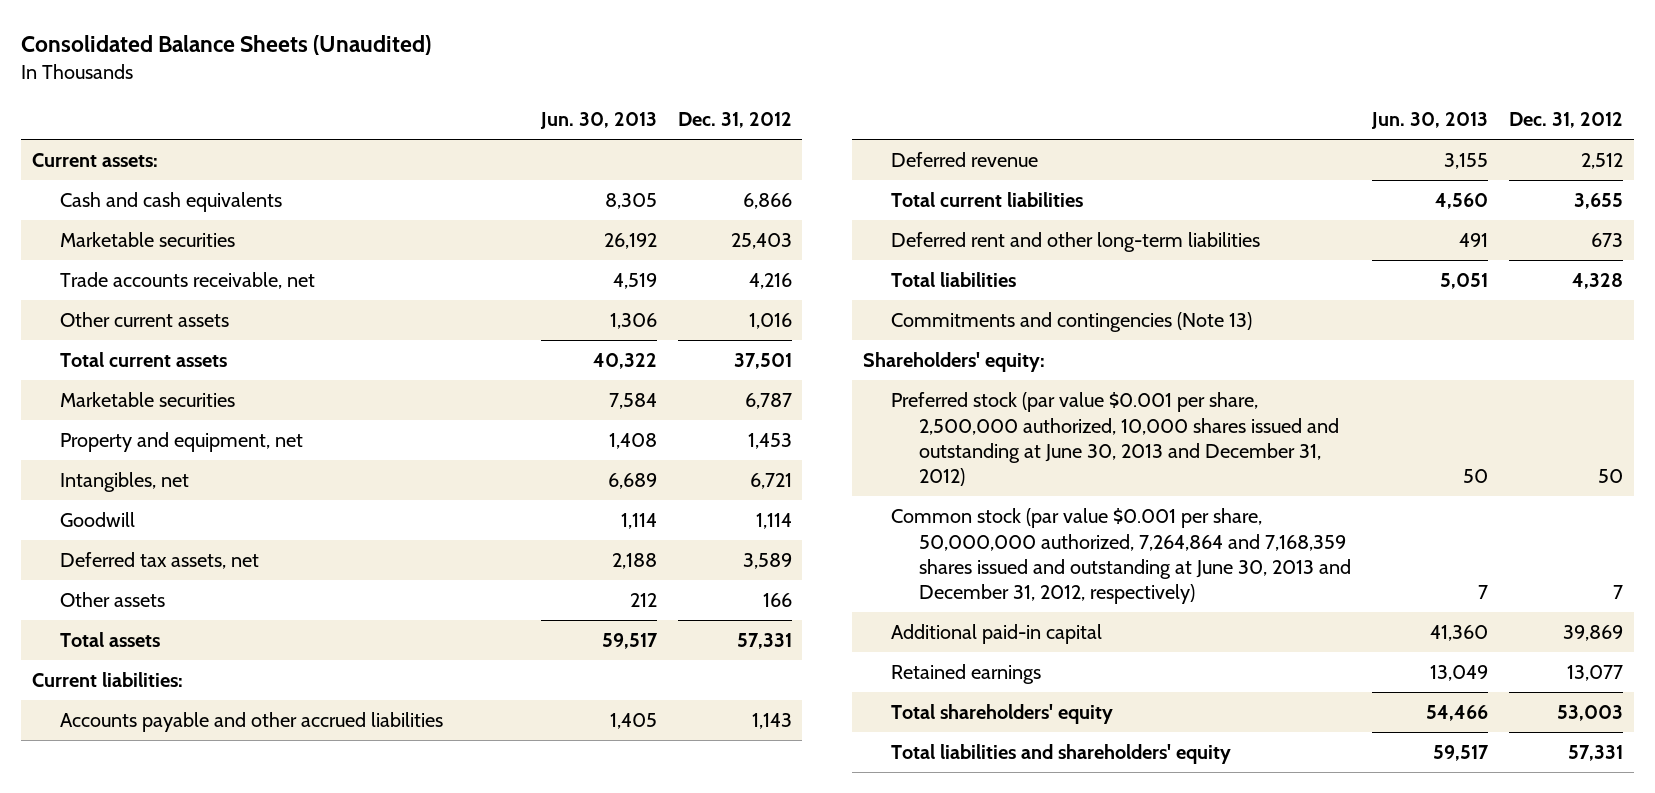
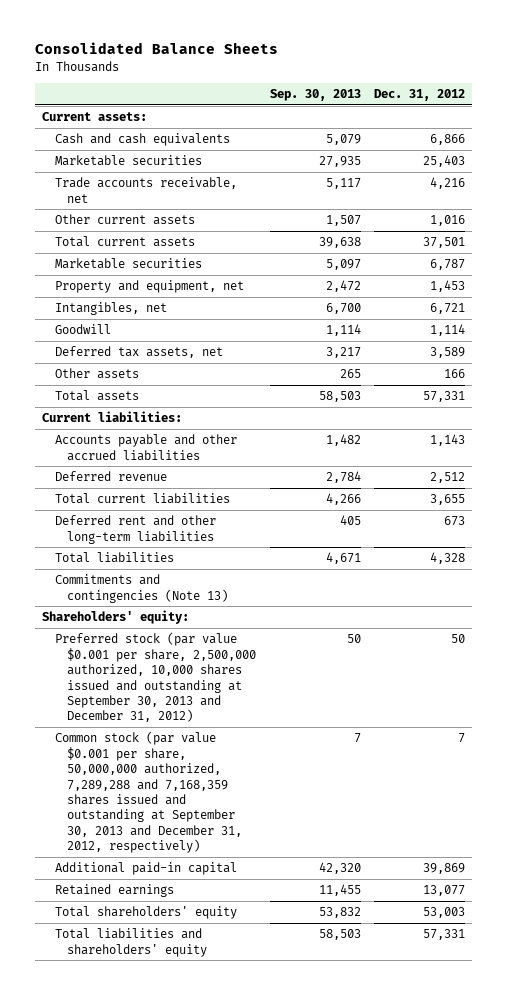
[21,35,432,56] Consolidated Balance Sheets (Unaudited) -> [35,42,279,55] Consolidated Balance Sheets
[539,112,657,130] Jun. 30, 2013 -> none
none -> [269,89,361,102] Sep. 30, 2013
[890,392,1339,487] Preferred stock (par value $0.001 per share, 2,500,000 authorized, 10,000 shares issued and outstanding at June 30, 2013 and December 31, 2012) -> [54,632,257,723] Preferred stock (par value $0.001 per share, 2,500,000 authorized, 10,000 shares issued and outstanding at September 30, 2013 and December 31, 2012)
[890,508,1351,605] Common stock (par value $0.001 per share, 50,000,000 authorized, 7,264,864 and 7,168,359 shares issued and outstanding at June 30, 2013 and December 31, 2012, respectively) -> [54,731,243,854] Common stock (par value $0.001 per share, 50,000,000 authorized, 7,289,288 and 7,168,359 shares issued and outstanding at September 30, 2013 and December 31, 2012, respectively)

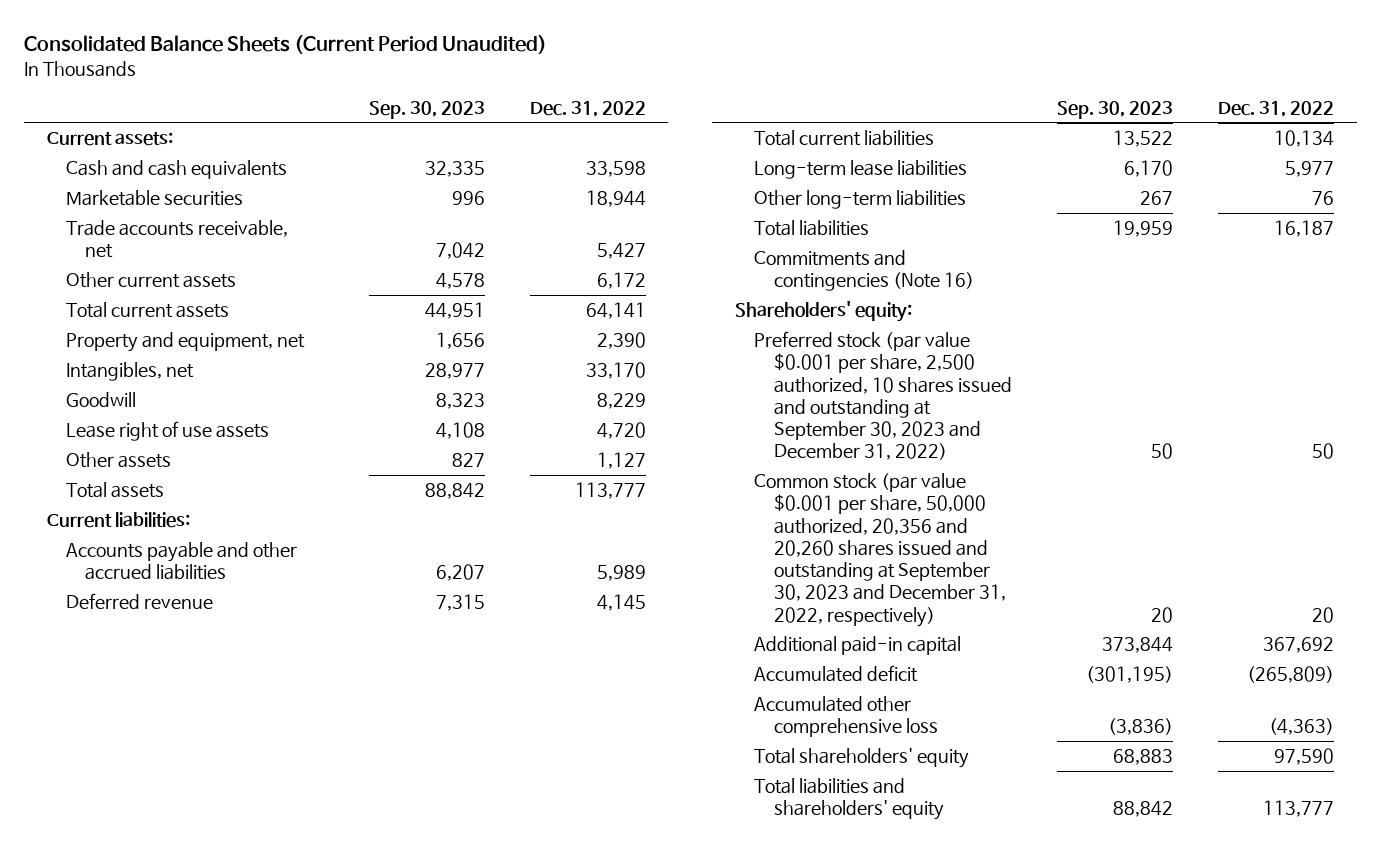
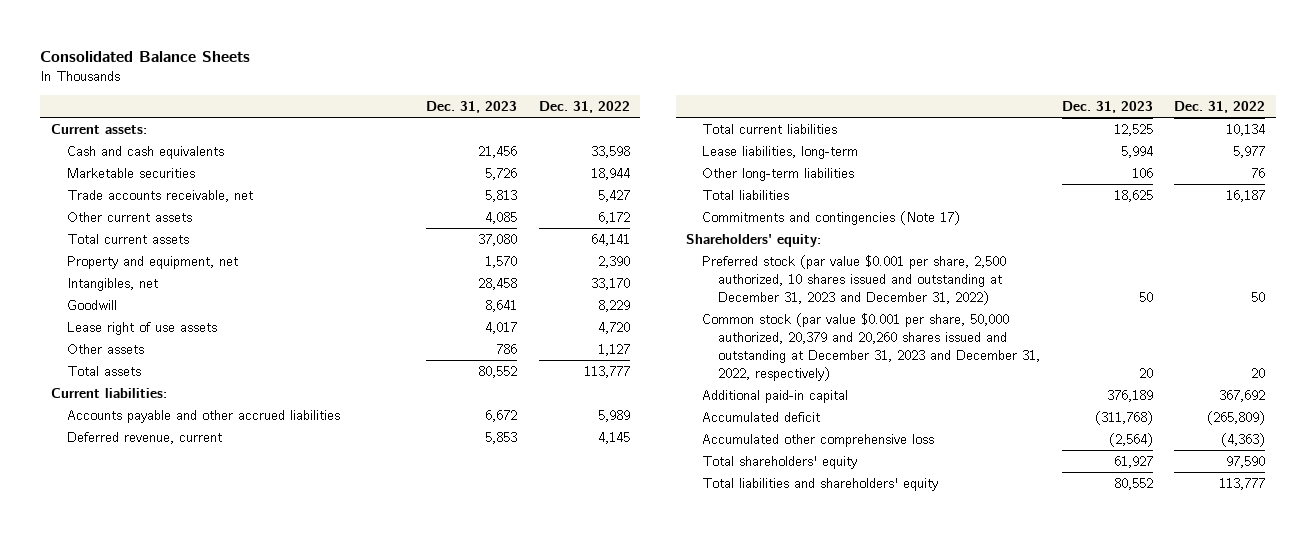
[24,35,548,55] Consolidated Balance Sheets (Current Period Unaudited) -> [40,51,251,63] Consolidated Balance Sheets
[368,100,485,119] Sep. 30, 2023 -> none
none -> [426,101,518,114] Dec. 31, 2023
[65,593,213,610] Deferred revenue -> [67,431,223,444] Deferred revenue, current
[754,160,968,180] Long-term lease liabilities -> [702,145,859,159] Lease liabilities, long-term
[754,250,974,292] Commitments and contingencies (Note 16) -> [702,210,961,225] Commitments and contingencies (Note 17)
[754,331,1012,461] Preferred stock (par value $0.001 per share, 2,500 authorized, 10 shares issued and outstanding at September 30, 2023 and December 31, 2022) -> [702,254,1007,305] Preferred stock (par value $0.001 per share, 2,500 authorized, 10 shares issued and outstanding at December 31, 2023 and December 31, 2022)
[754,473,1006,627] Common stock (par value $0.001 per share, 50,000 authorized, 20,356 and 20,260 shares issued and outstanding at September 30, 2023 and December 31, 2022, respectively) -> [702,312,1041,381] Common stock (par value $0.001 per share, 50,000 authorized, 20,379 and 20,260 shares issued and outstanding at December 31, 2023 and December 31, 2022, respectively)

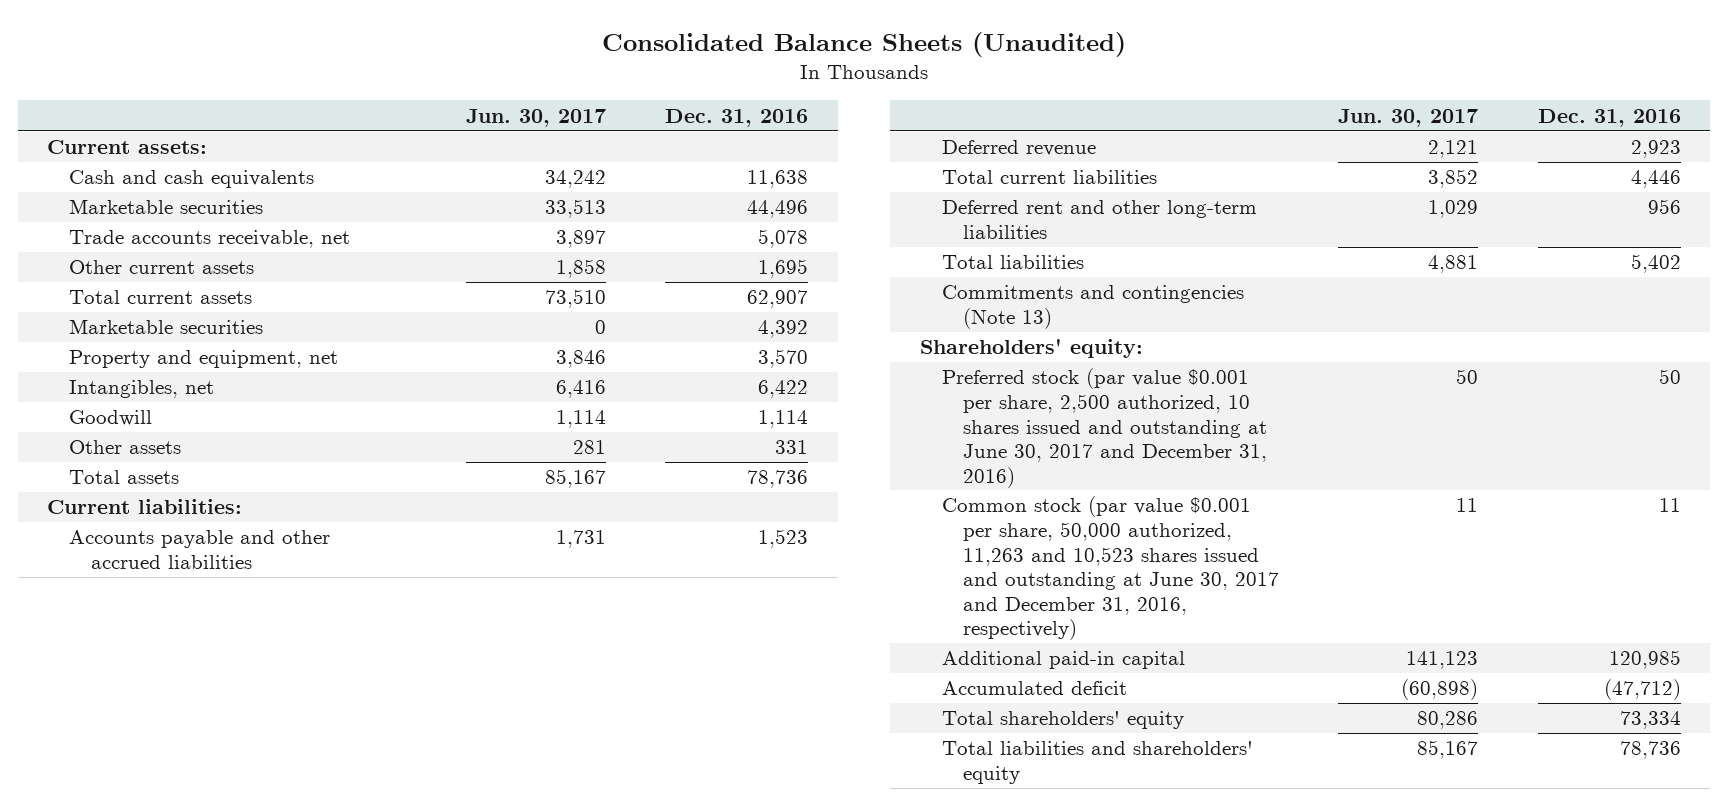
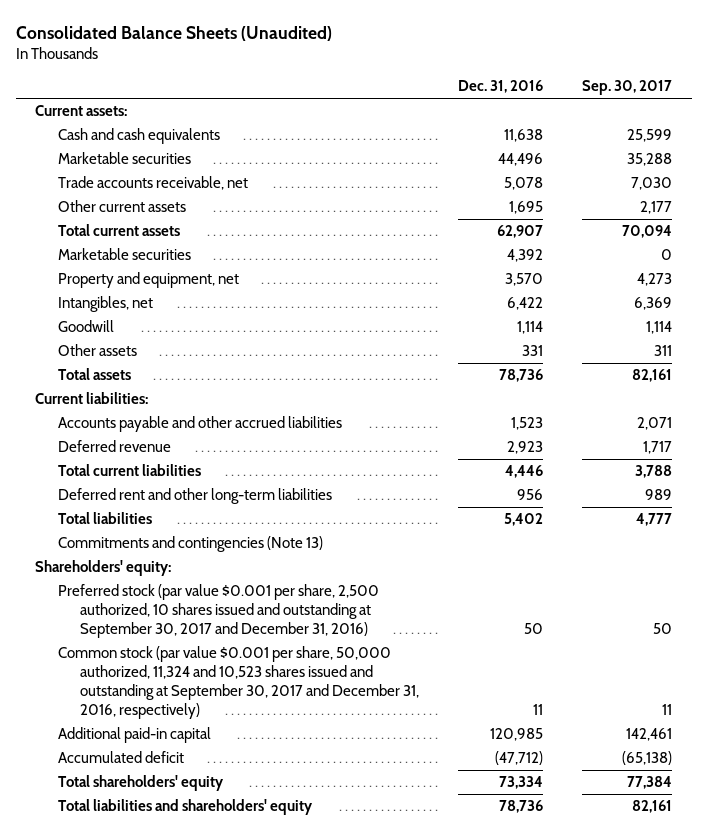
[465,108,606,127] Jun. 30, 2017 -> none
none -> [582,80,673,96] Sep. 30, 2017
[941,368,1268,488] Preferred stock (par value $0.001 per share, 2,500 authorized, 10 shares issued and outstanding at June 30, 2017 and December 31, 2016) -> [57,584,379,639] Preferred stock (par value $0.001 per share, 2,500 authorized, 10 shares issued and outstanding at September 30, 2017 and December 31, 2016)
[941,496,1280,641] Common stock (par value $0.001 per share, 50,000 authorized, 11,263 and 10,523 shares issued and outstanding at June 30, 2017 and December 31, 2016, respectively) -> [57,646,419,720] Common stock (par value $0.001 per share, 50,000 authorized, 11,324 and 10,523 shares issued and outstanding at September 30, 2017 and December 31, 2016, respectively)

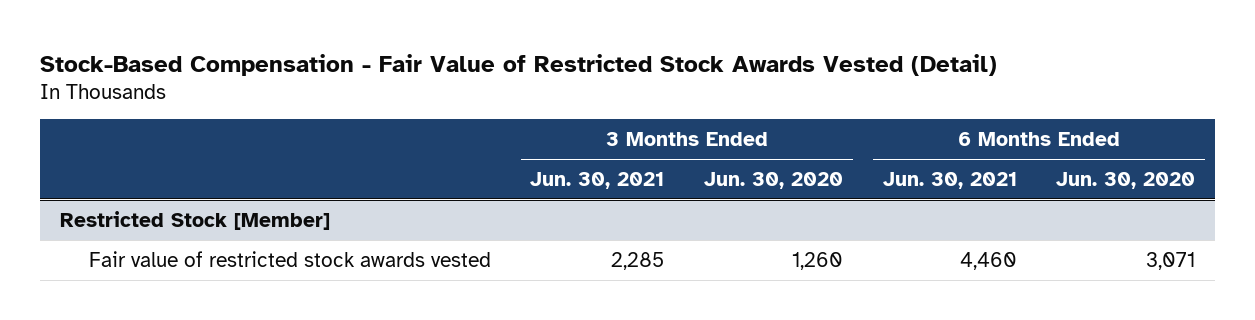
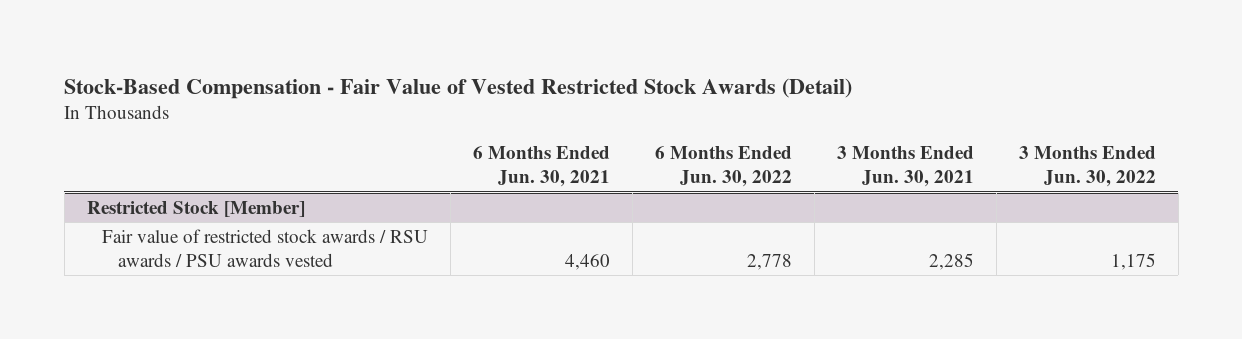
[40,53,998,76] Stock-Based Compensation - Fair Value of Restricted Stock Awards Vested (Detail) -> [64,77,853,99] Stock-Based Compensation - Fair Value of Vested Restricted Stock Awards (Detail)
[704,171,844,189] Jun. 30, 2020 -> none
[1056,171,1196,189] Jun. 30, 2020 -> none
none -> [654,146,792,188] 6 Months Ended Jun. 30, 2022
none -> [1018,146,1156,188] 3 Months Ended Jun. 30, 2022
[88,250,491,267] Fair value of restricted stock awards vested -> [102,228,429,268] Fair value of restricted stock awards / RSU awards / PSU awards vested

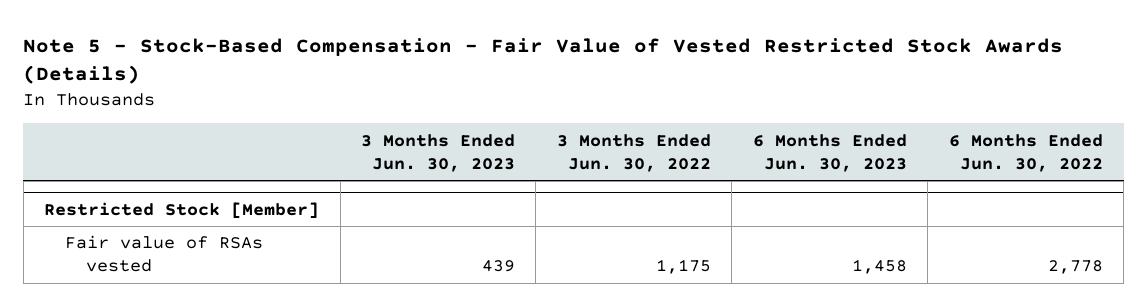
[64,77,853,99] Stock-Based Compensation - Fair Value of Vested Restricted Stock Awards (Detail) -> [23,37,1064,85] Note 5 - Stock-Based Compensation - Fair Value of Vested Restricted Stock Awards (Details)
[473,146,611,188] 6 Months Ended Jun. 30, 2021 -> none
[836,146,974,188] 3 Months Ended Jun. 30, 2021 -> none
none -> [360,133,515,172] 3 Months Ended Jun. 30, 2023
none -> [752,133,907,172] 6 Months Ended Jun. 30, 2023
[102,228,429,268] Fair value of restricted stock awards / RSU awards / PSU awards vested -> [64,235,263,273] Fair value of RSAs vested

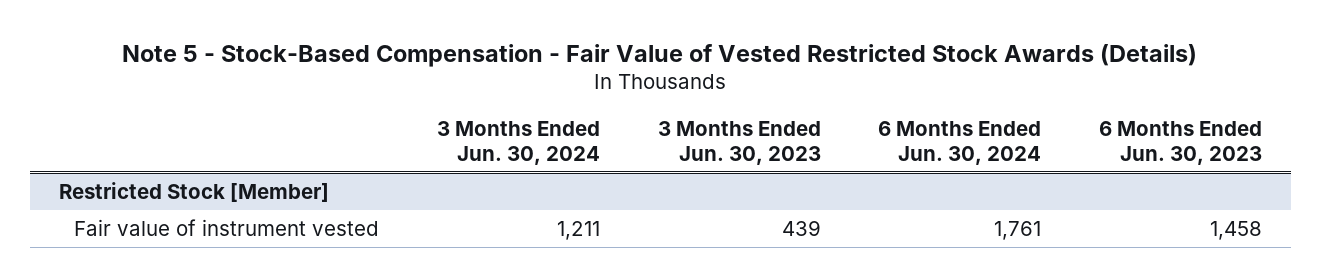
[556,133,711,172] 3 Months Ended Jun. 30, 2022 -> none
[948,133,1103,172] 6 Months Ended Jun. 30, 2022 -> none
none -> [436,120,600,165] 3 Months Ended Jun. 30, 2024
none -> [878,120,1042,165] 6 Months Ended Jun. 30, 2024
[64,235,263,273] Fair value of RSAs vested -> [74,219,380,237] Fair value of instrument vested

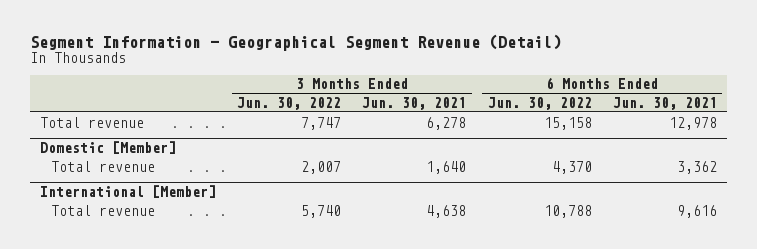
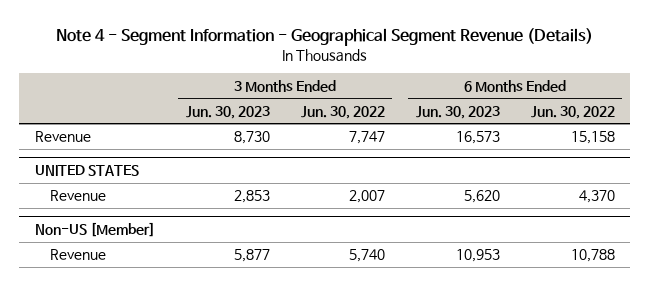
[29,33,561,51] Segment Information - Geographical Segment Revenue (Detail) -> [55,27,593,46] Note 4 - Segment Information - Geographical Segment Revenue (Details)
[362,96,467,110] Jun. 30, 2021 -> none
[612,96,717,110] Jun. 30, 2021 -> none
none -> [185,105,270,119] Jun. 30, 2023
none -> [415,105,500,119] Jun. 30, 2023
[40,116,145,128] Total revenue -> [34,131,91,143] Revenue
[40,140,177,154] Domestic [Member] -> [34,165,139,177] UNITED STATES
[50,160,155,172] Total revenue -> [50,190,107,202] Revenue
[40,184,217,198] International [Member] -> [34,222,155,238] Non-US [Member]
[50,204,155,216] Total revenue -> [50,249,107,261] Revenue

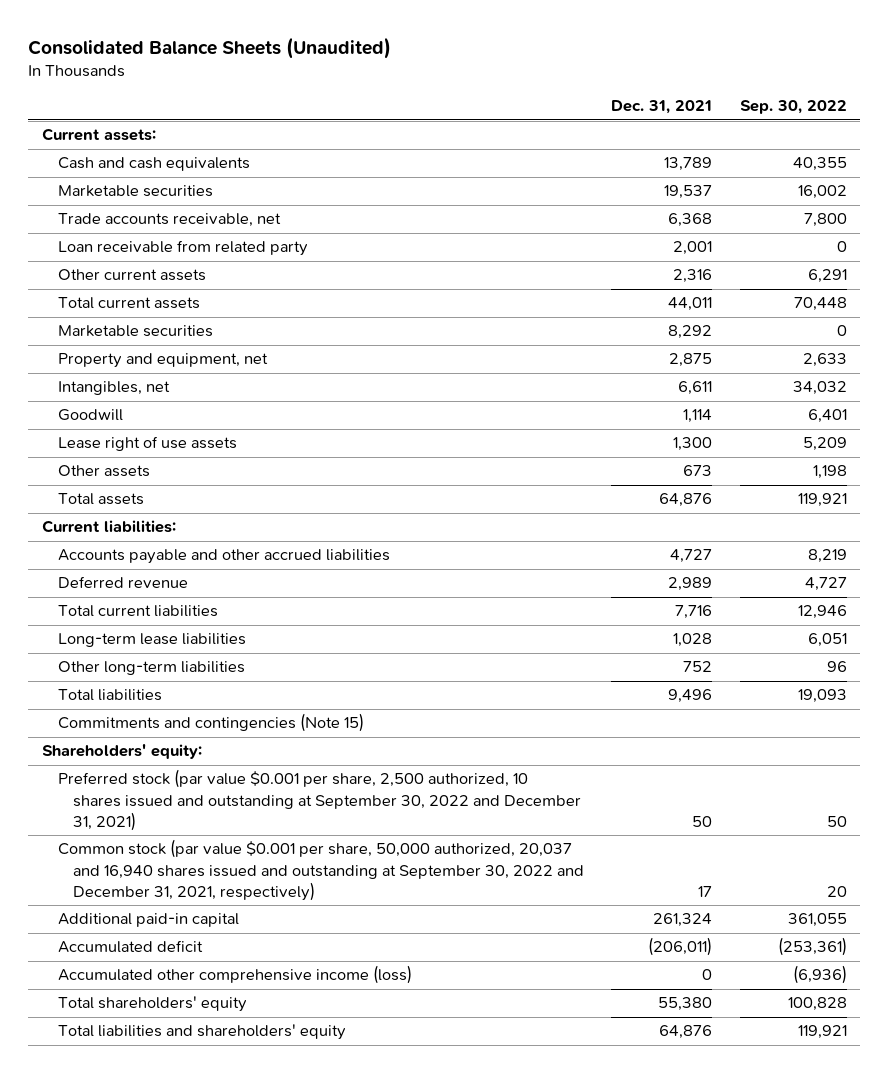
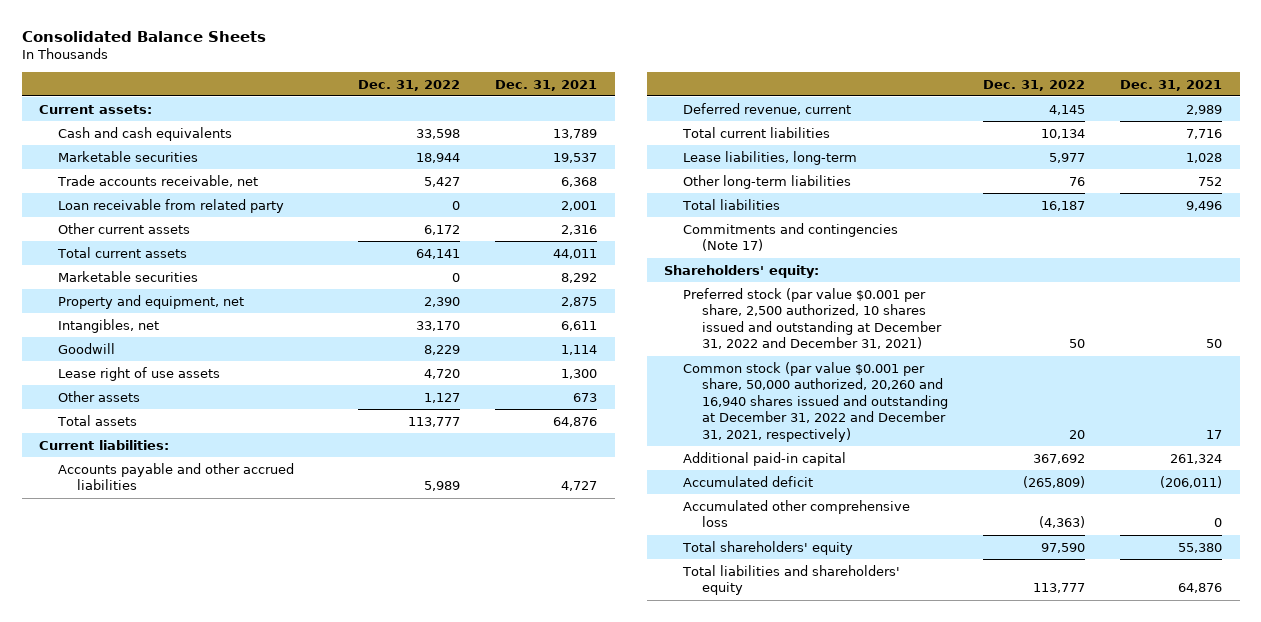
[28,36,392,59] Consolidated Balance Sheets (Unaudited) -> [21,30,266,42] Consolidated Balance Sheets
[739,100,847,115] Sep. 30, 2022 -> none
none -> [358,79,461,91] Dec. 31, 2022
[57,576,188,589] Deferred revenue -> [683,102,852,115] Deferred revenue, current
[57,633,246,648] Long-term lease liabilities -> [683,150,858,165] Lease liabilities, long-term
[57,713,364,733] Commitments and contingencies (Note 15) -> [683,222,899,252] Commitments and contingencies (Note 17)
[57,769,582,831] Preferred stock (par value $0.001 per share, 2,500 authorized, 10 shares issued and outstanding at September 30, 2022 and December 31, 2021) -> [683,287,943,350] Preferred stock (par value $0.001 per share, 2,500 authorized, 10 shares issued and outstanding at December 31, 2022 and December 31, 2021)
[57,839,585,901] Common stock (par value $0.001 per share, 50,000 authorized, 20,037 and 16,940 shares issued and outstanding at September 30, 2022 and December 31, 2021, respectively) -> [683,361,949,443] Common stock (par value $0.001 per share, 50,000 authorized, 20,260 and 16,940 shares issued and outstanding at December 31, 2022 and December 31, 2021, respectively)
[57,965,412,985] Accumulated other comprehensive income (loss) -> [683,499,911,528] Accumulated other comprehensive loss

